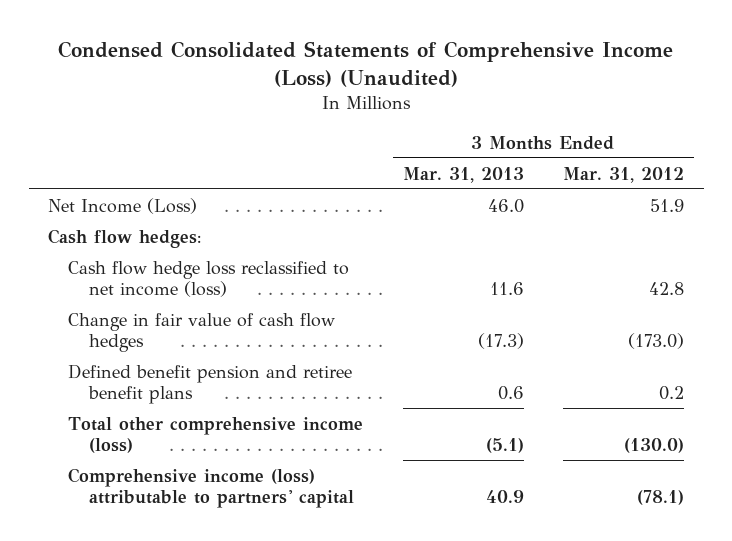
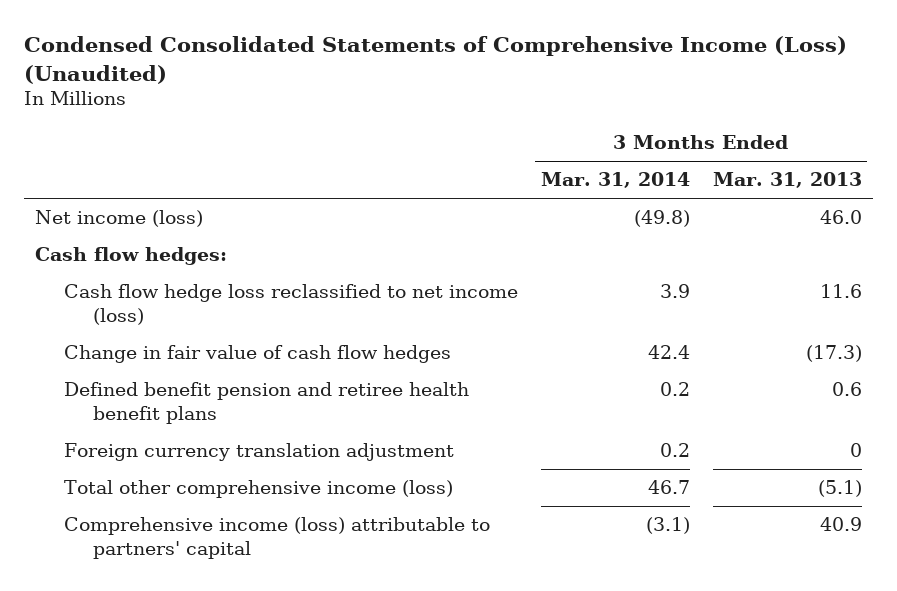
[562,166,684,183] Mar. 31, 2012 -> none
none -> [540,172,690,189] Mar. 31, 2014
[48,197,198,214] Net Income (Loss) -> [35,210,204,228] Net income (loss)
[68,363,353,404] Defined benefit pension and retiree benefit plans -> [64,382,470,424] Defined benefit pension and retiree health benefit plans
none -> [64,443,455,462] Foreign currency translation adjustment

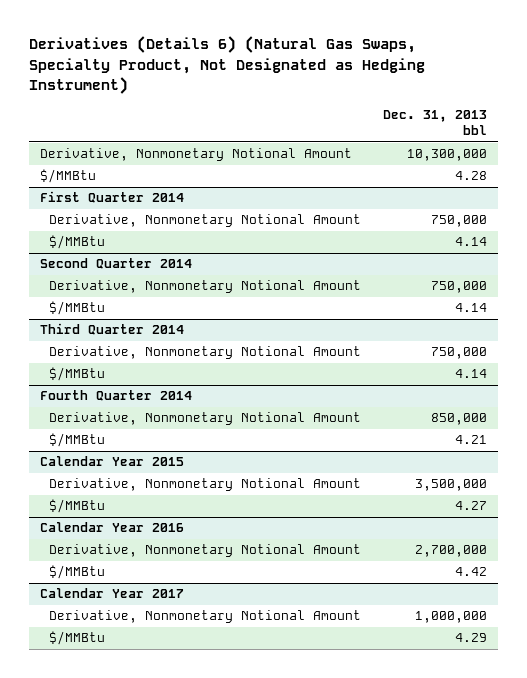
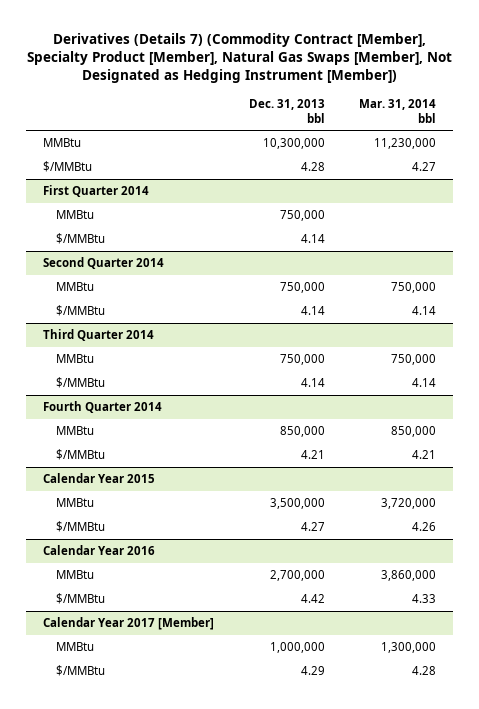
[28,36,425,95] Derivatives (Details 6) (Natural Gas Swaps, Specialty Product, Not Designated as Hedging Instrument) -> [26,33,452,84] Derivatives (Details 7) (Commodity Contract [Member], Specialty Product [Member], Natural Gas Swaps [Member], Not Designated as Hedging Instrument [Member])
none -> [359,98,437,123] Mar. 31, 2014 bbl
[39,148,352,162] Derivative, Nonmonetary Notional Amount -> [43,137,82,147] MMBtu
[49,214,362,228] Derivative, Nonmonetary Notional Amount -> [56,209,95,219] MMBtu
[49,280,362,294] Derivative, Nonmonetary Notional Amount -> [56,281,95,291] MMBtu
[49,346,362,360] Derivative, Nonmonetary Notional Amount -> [56,353,95,363] MMBtu
[49,412,362,426] Derivative, Nonmonetary Notional Amount -> [56,425,95,435] MMBtu
[49,478,362,492] Derivative, Nonmonetary Notional Amount -> [56,497,95,507] MMBtu
[49,544,362,558] Derivative, Nonmonetary Notional Amount -> [56,569,95,579] MMBtu
[39,588,184,599] Calendar Year 2017 -> [43,616,215,630] Calendar Year 2017 [Member]
[49,610,362,624] Derivative, Nonmonetary Notional Amount -> [56,641,95,651] MMBtu

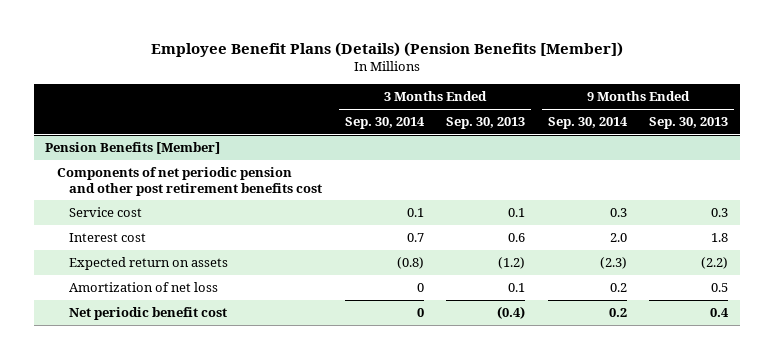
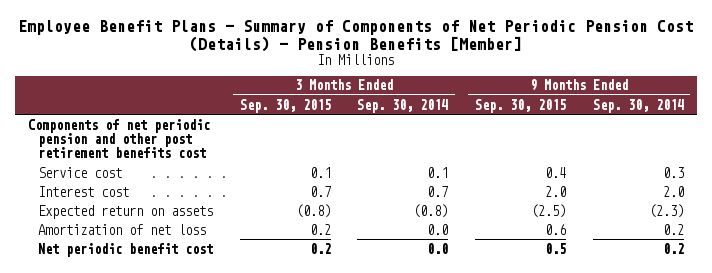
[150,42,623,58] Employee Benefit Plans (Details) (Pension Benefits [Member]) -> [17,20,693,52] Employee Benefit Plans - Summary of Components of Net Periodic Pension Cost (Details) - Pension Benefits [Member]
[446,117,526,130] Sep. 30, 2013 -> none
[649,117,729,130] Sep. 30, 2013 -> none
none -> [239,98,331,113] Sep. 30, 2015
none -> [474,98,566,113] Sep. 30, 2015
[45,142,221,155] Pension Benefits [Member] -> none
[416,283,424,293] 0 -> [427,223,449,235] 0.0
[416,308,424,318] 0 -> [427,242,449,254] 0.0

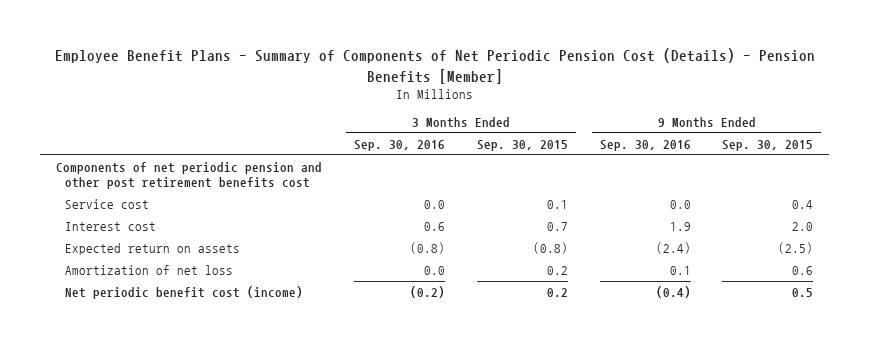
[357,98,449,113] Sep. 30, 2014 -> none
[592,98,684,113] Sep. 30, 2014 -> none
none -> [354,139,446,151] Sep. 30, 2016
none -> [599,139,691,151] Sep. 30, 2016
[38,242,214,257] Net periodic benefit cost -> [65,286,304,300] Net periodic benefit cost (income)

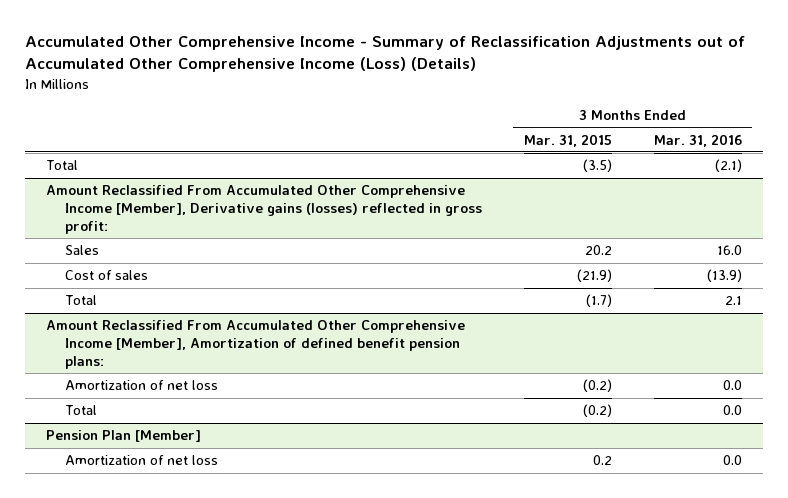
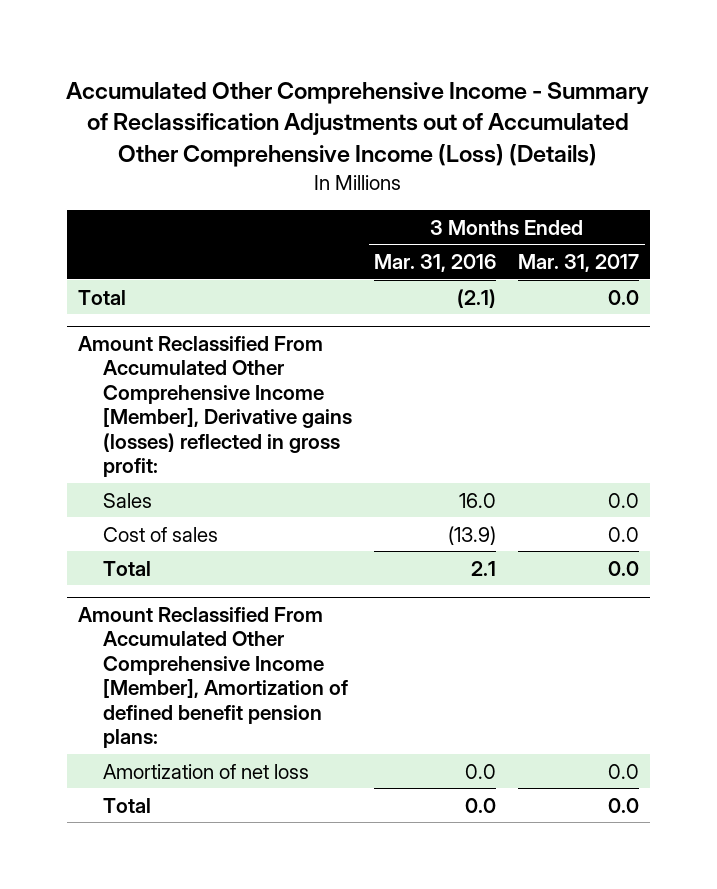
[523,133,612,147] Mar. 31, 2015 -> none
none -> [518,254,640,273] Mar. 31, 2017
[45,430,201,443] Pension Plan [Member] -> none
[64,455,218,466] Amortization of net loss -> none

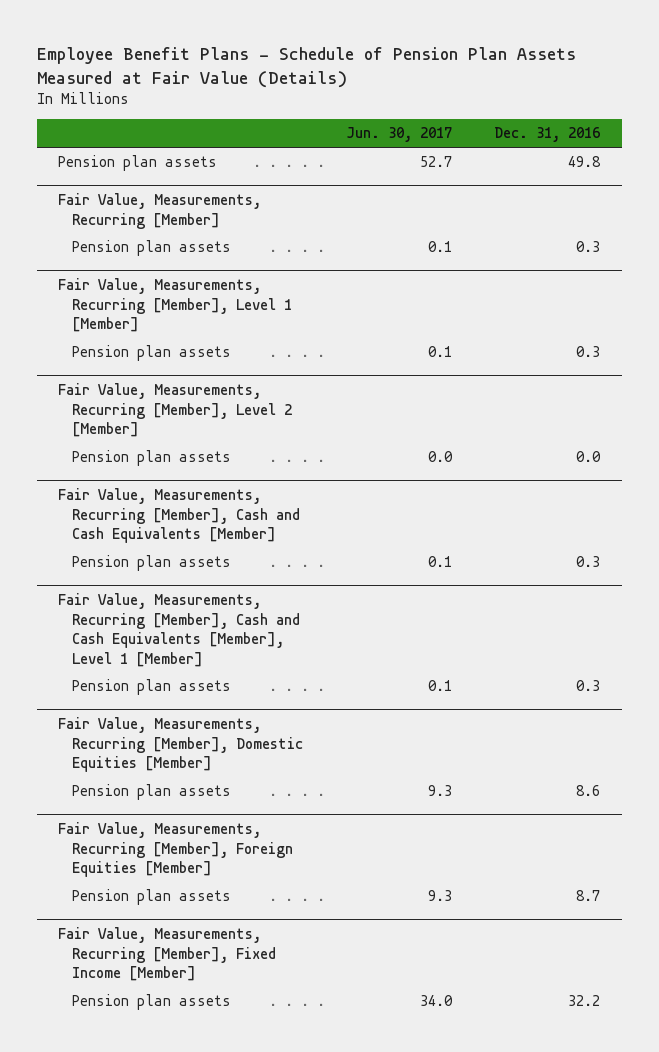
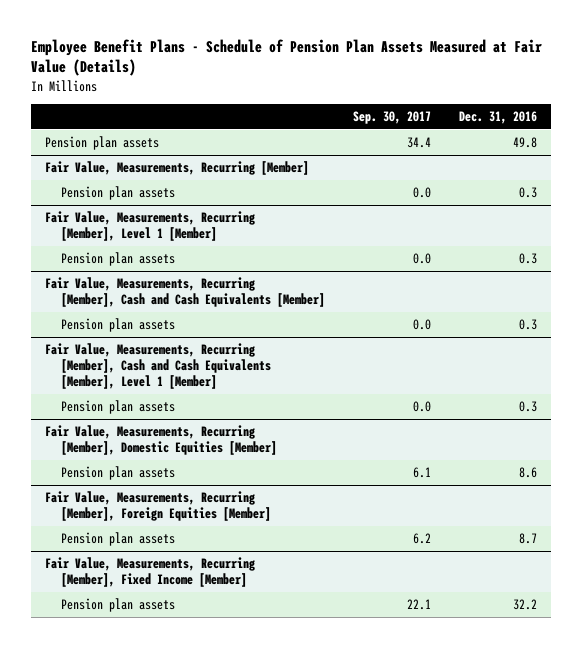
[345,127,452,143] Jun. 30, 2017 -> none
none -> [352,111,431,125] Sep. 30, 2017
[58,382,293,438] Fair Value, Measurements, Recurring [Member], Level 2 [Member] -> none
[72,450,232,467] Pension plan assets -> none

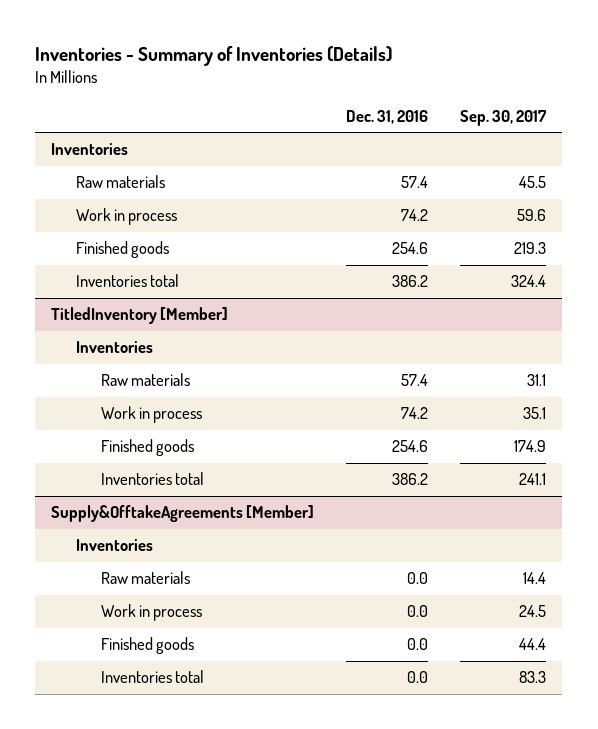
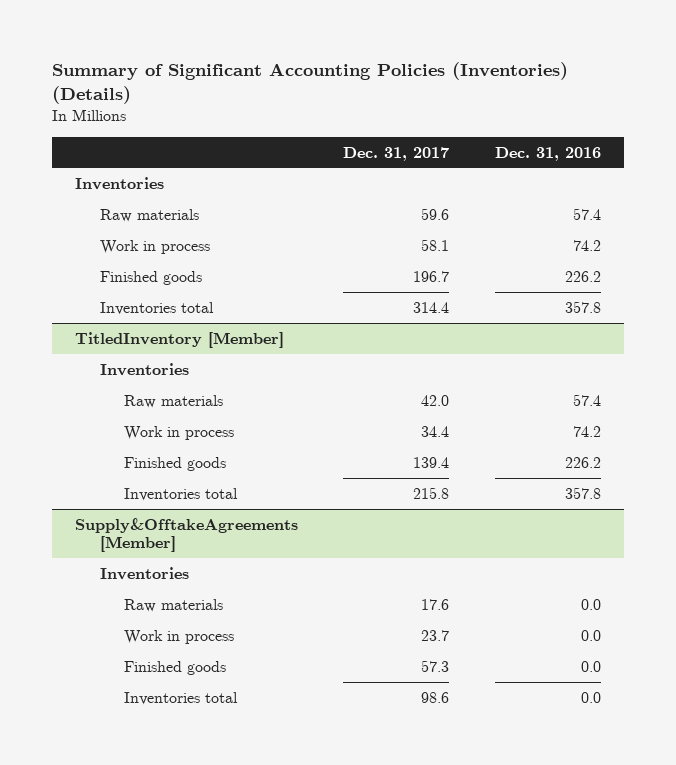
[35,45,393,66] Inventories - Summary of Inventories (Details) -> [52,62,569,105] Summary of Significant Accounting Policies (Inventories) (Details)
[460,109,548,126] Sep. 30, 2017 -> none
none -> [343,146,450,161] Dec. 31, 2017
[392,242,429,255] 254.6 -> [564,270,601,282] 226.2
[392,275,429,288] 386.2 -> [564,300,601,313] 357.8
[392,440,429,453] 254.6 -> [564,456,601,468] 226.2
[392,473,429,486] 386.2 -> [564,486,601,499] 357.8

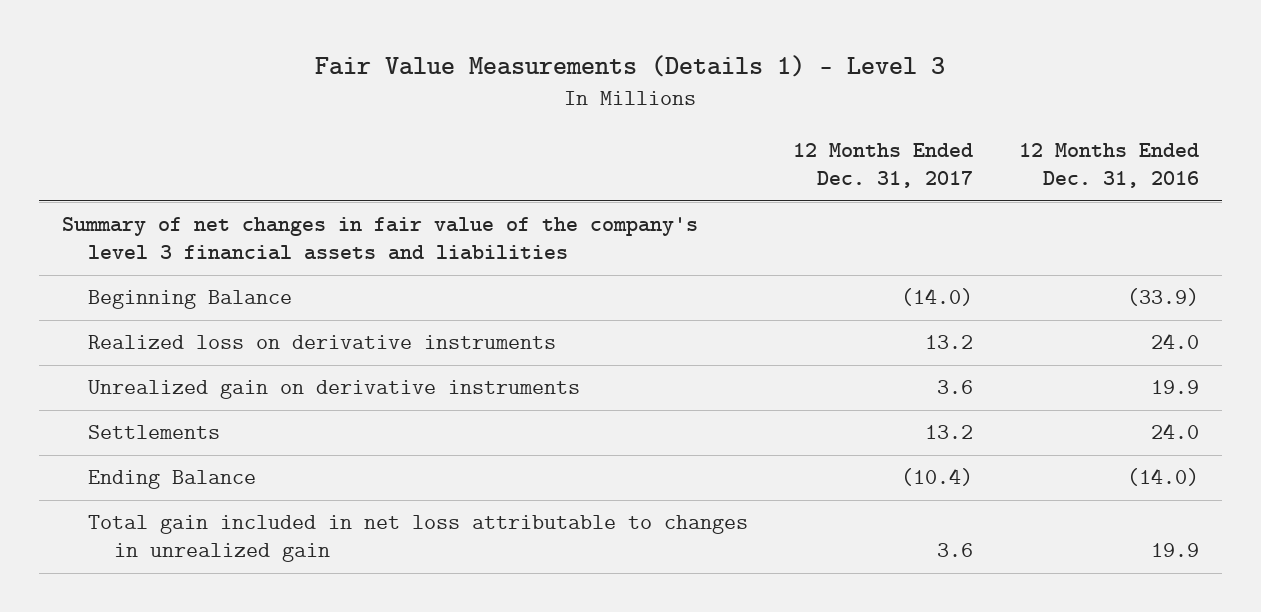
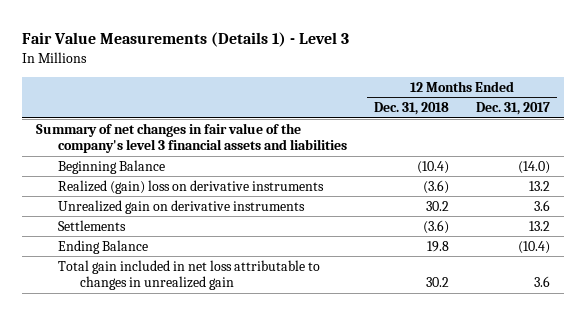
[1019,143,1200,189] 12 Months Ended Dec. 31, 2016 -> none
none -> [373,102,449,116] Dec. 31, 2018
[87,335,556,350] Realized loss on derivative instruments -> [57,179,324,194] Realized (gain) loss on derivative instruments

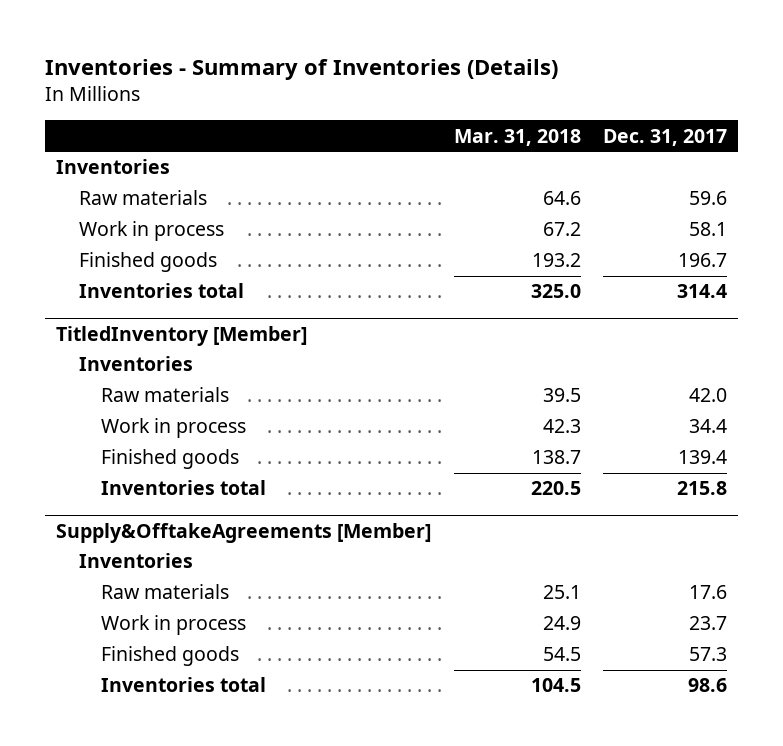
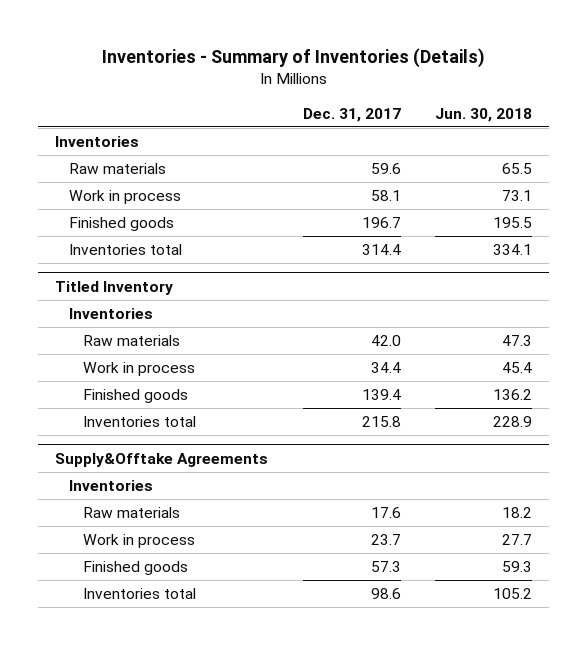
[453,128,581,146] Mar. 31, 2018 -> none
none -> [434,107,532,122] Jun. 30, 2018
[56,325,308,346] TitledInventory [Member] -> [55,280,174,295] Titled Inventory
[56,522,432,543] Supply&OfftakeAgreements [Member] -> [55,452,269,467] Supply&Offtake Agreements

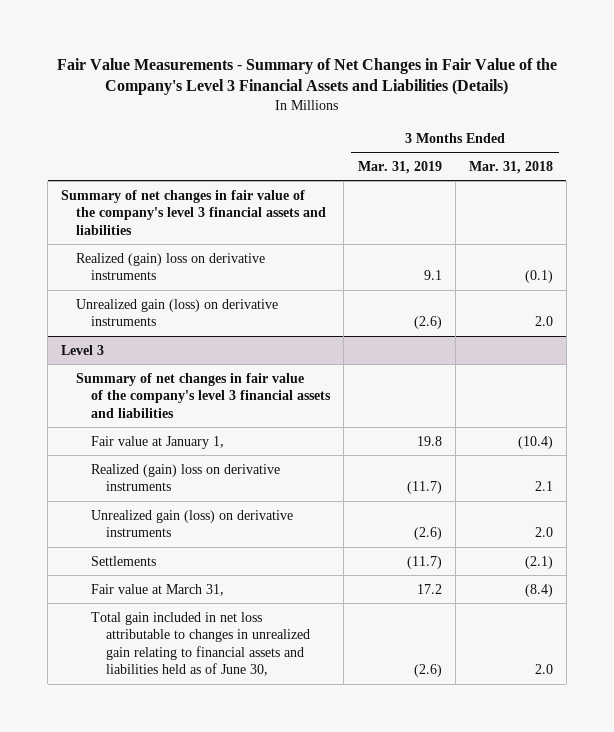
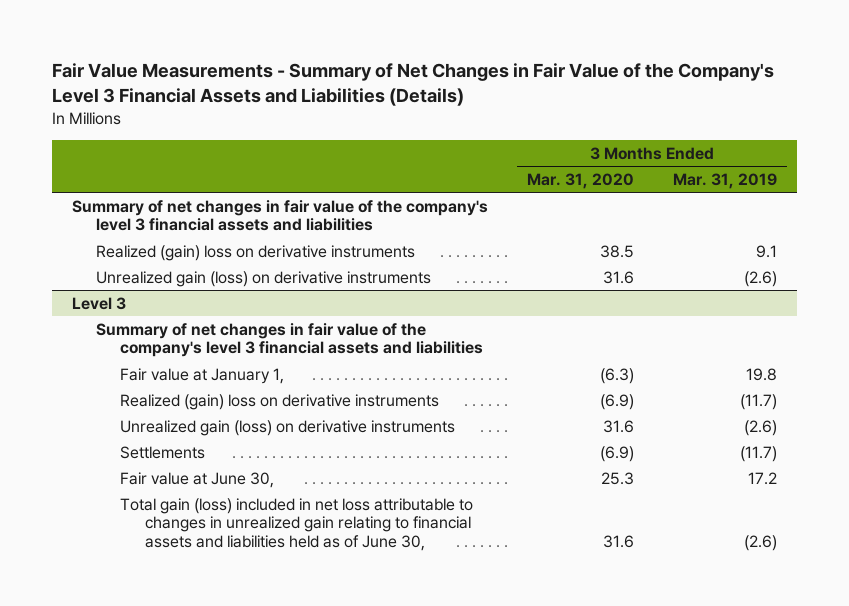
[468,160,553,174] Mar. 31, 2018 -> none
none -> [527,172,635,189] Mar. 31, 2020
[91,583,225,596] Fair value at March 31, -> [120,471,275,488] Fair value at June 30,
[91,611,311,677] Total gain included in net loss attributable to changes in unrealized gain relating to financial assets and liabilities held as of June 30, -> [120,497,474,552] Total gain (loss) included in net loss attributable to changes in unrealized gain relating to financial assets and liabilities held as of June 30,

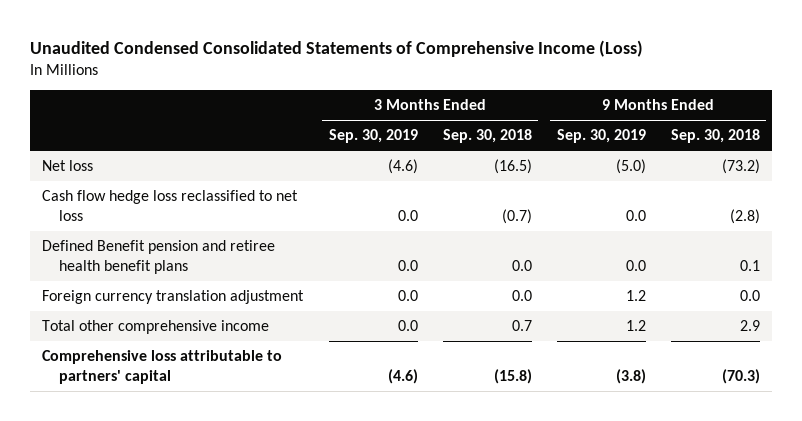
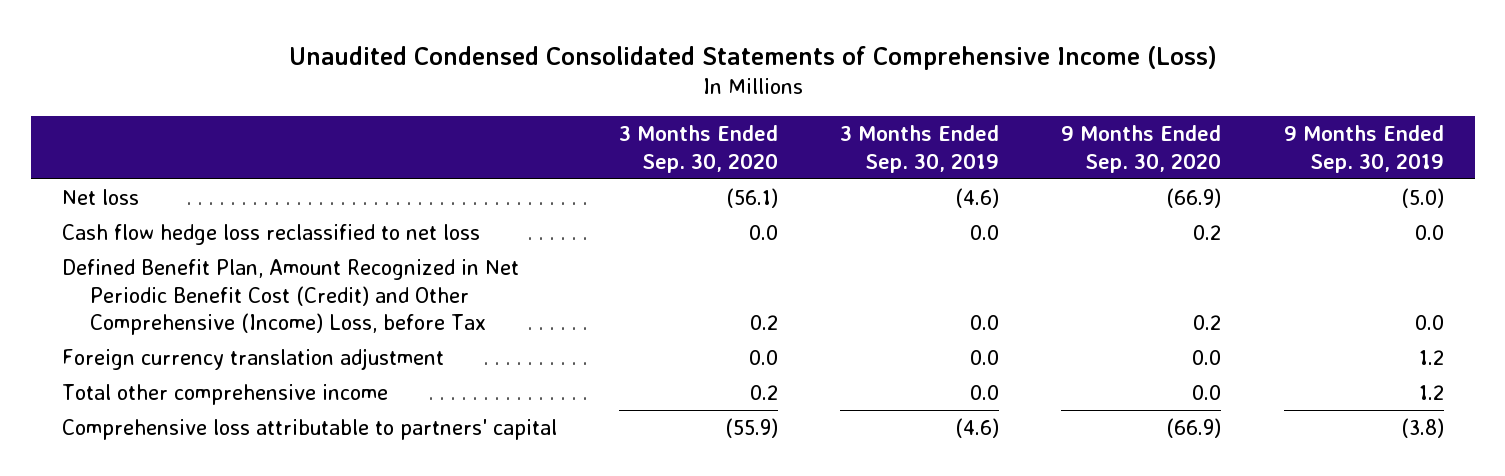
[442,129,532,144] Sep. 30, 2018 -> none
[670,129,760,144] Sep. 30, 2018 -> none
none -> [618,125,778,173] 3 Months Ended Sep. 30, 2020
none -> [1061,125,1222,173] 9 Months Ended Sep. 30, 2020
[42,240,276,275] Defined Benefit pension and retiree health benefit plans -> none
none -> [61,259,519,336] Defined Benefit Plan, Amount Recognized in Net Periodic Benefit Cost (Credit) and Other Comprehensive (Income) Loss, before Tax

